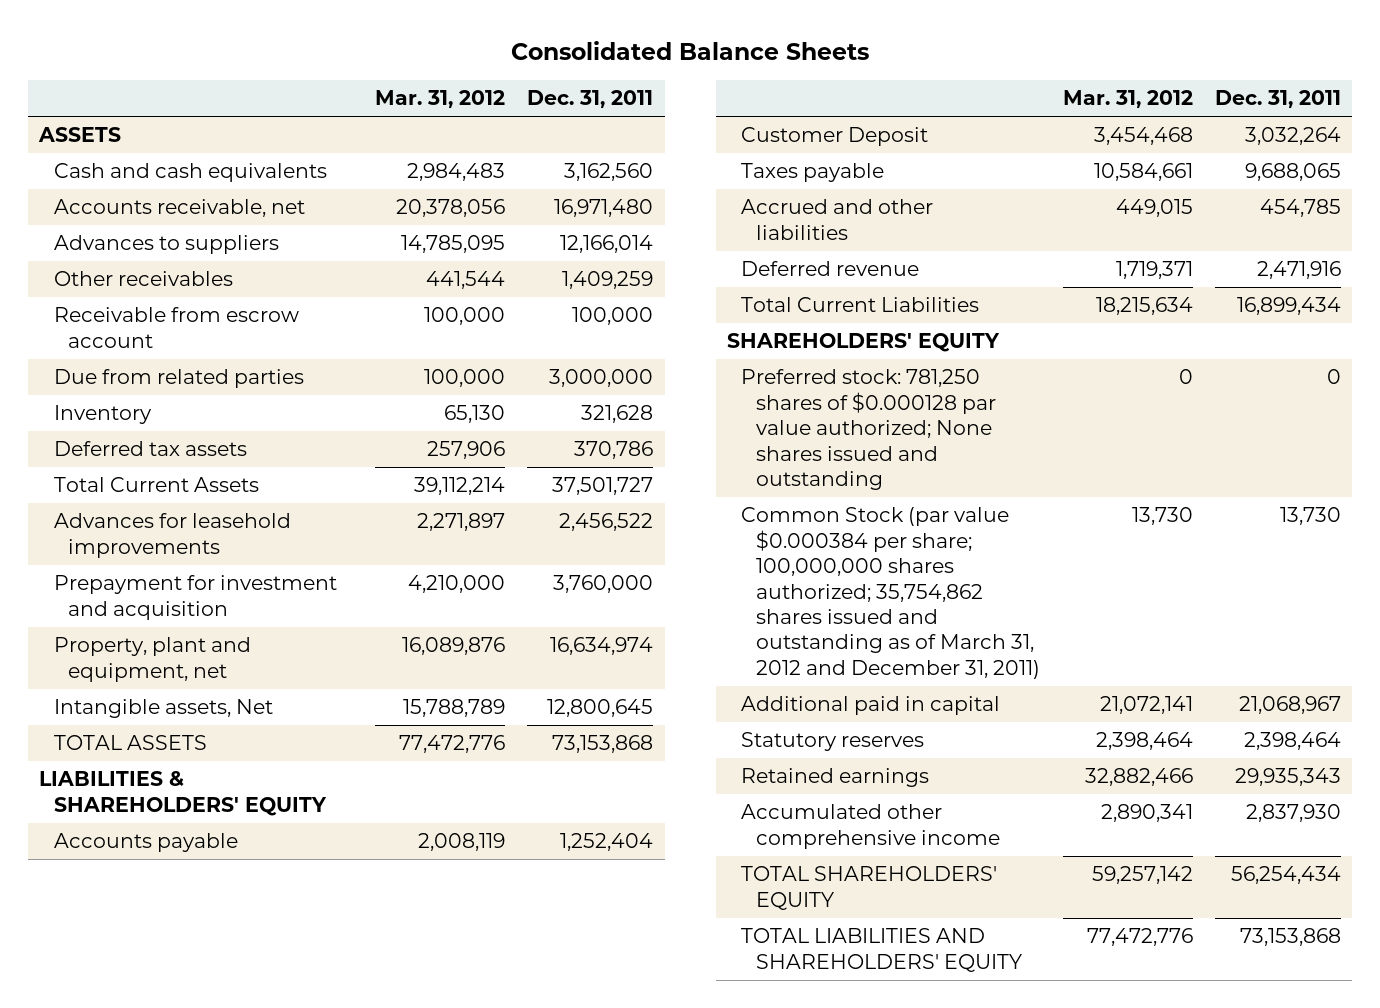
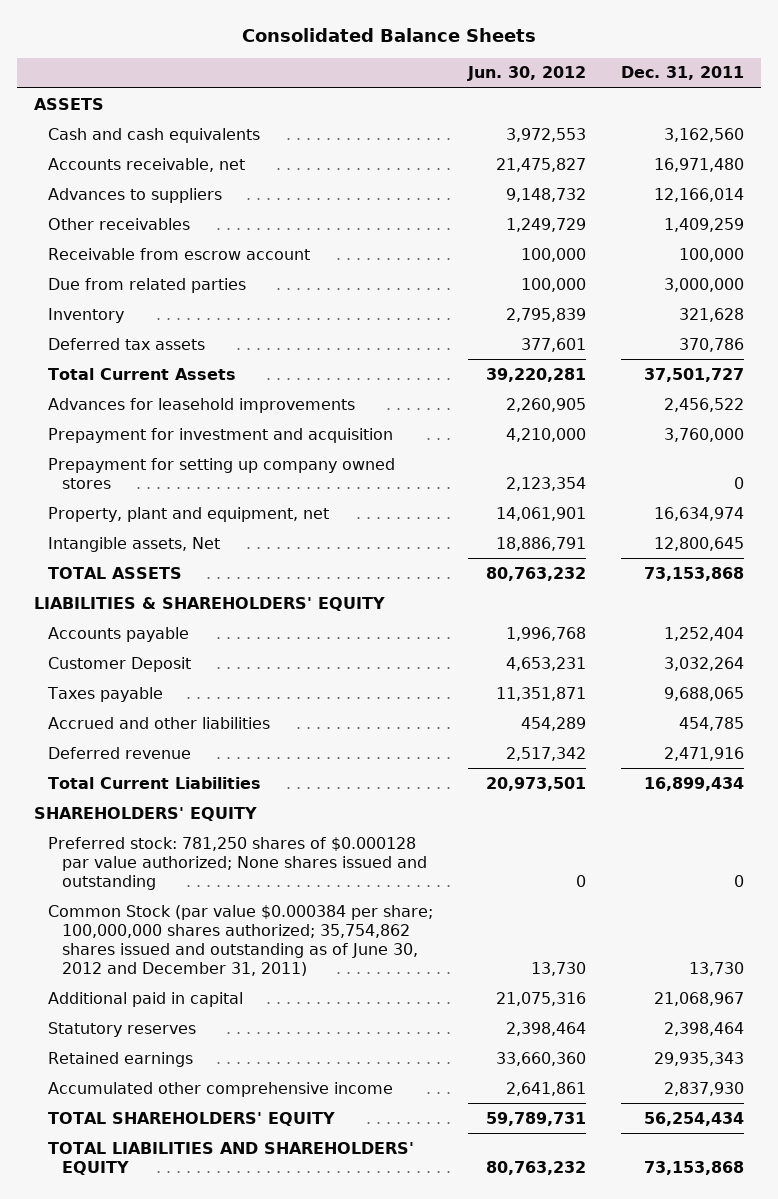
[374,90,505,109] Mar. 31, 2012 -> none
none -> [467,66,587,82] Jun. 30, 2012
none -> [48,457,396,489] Prepayment for setting up company owned stores
[741,507,1040,679] Common Stock (par value $0.000384 per share; 100,000,000 shares authorized; 35,754,862 shares issued and outstanding as of March 31, 2012 and December 31, 2011) -> [48,904,434,976] Common Stock (par value $0.000384 per share; 100,000,000 shares authorized; 35,754,862 shares issued and outstanding as of June 30, 2012 and December 31, 2011)

